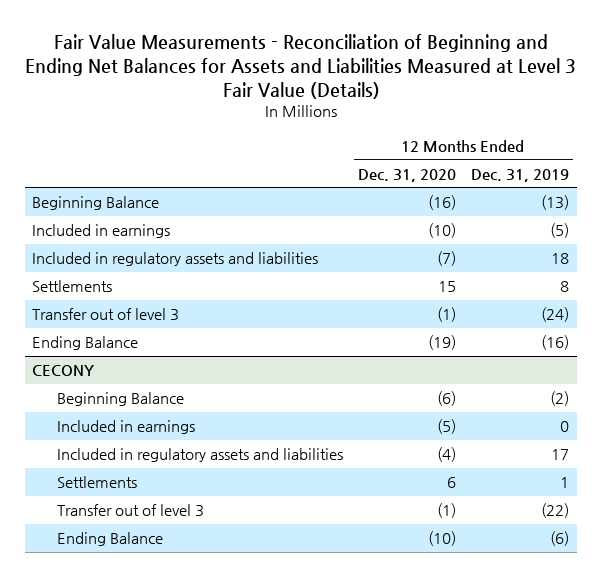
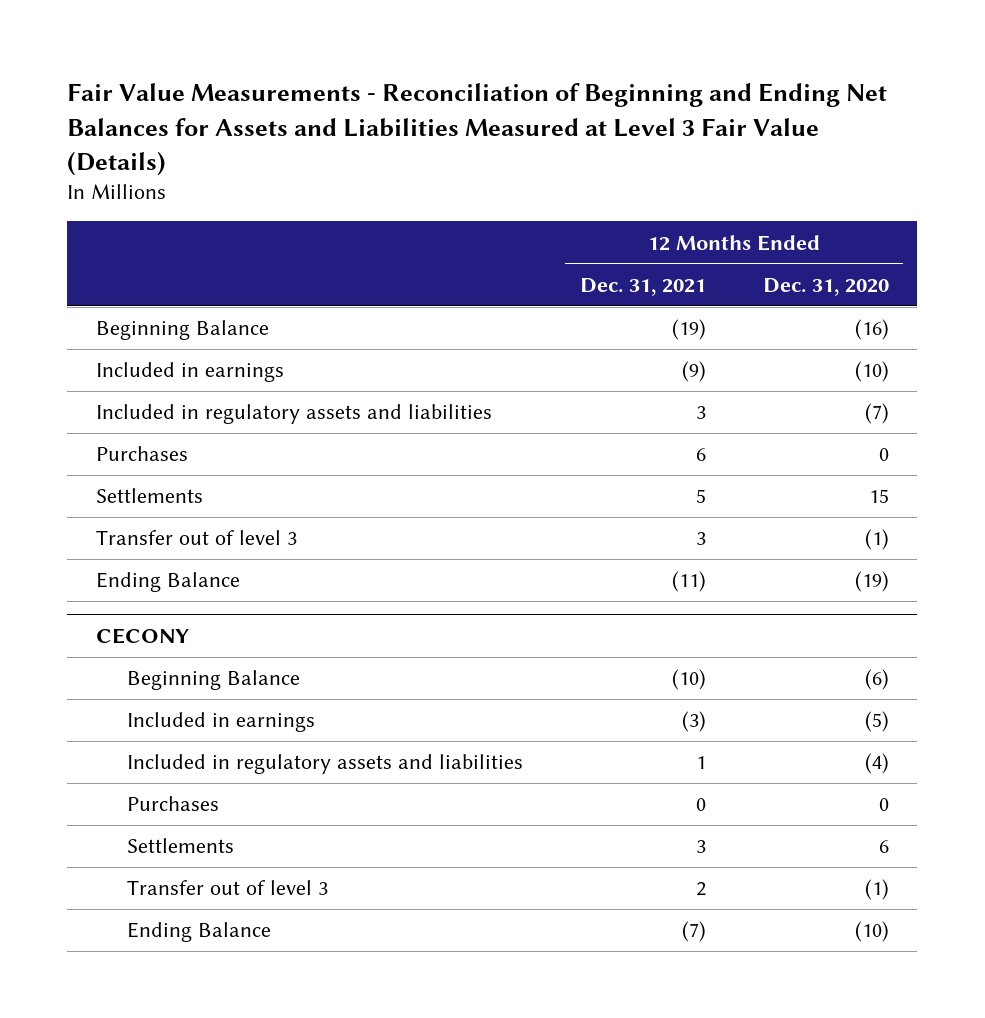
[471,168,570,182] Dec. 31, 2019 -> none
none -> [579,277,706,296] Dec. 31, 2021
none -> [95,446,188,462] Purchases
none -> [126,796,219,812] Purchases

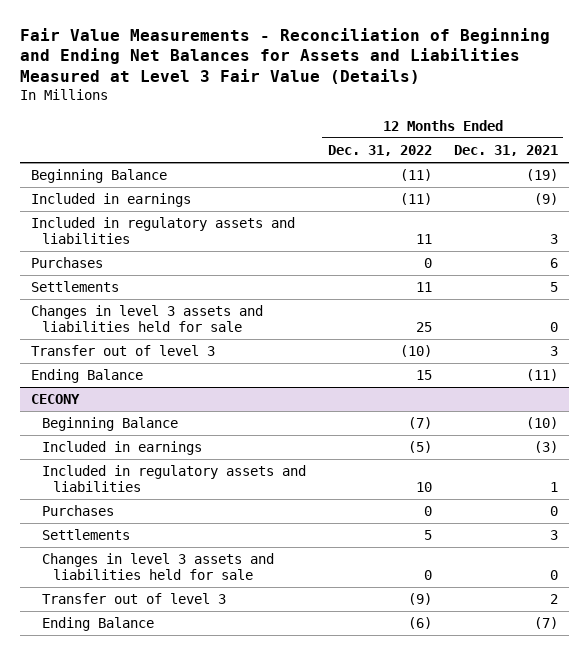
[762,277,889,296] Dec. 31, 2020 -> none
none -> [327,145,432,157] Dec. 31, 2022
none -> [30,305,263,332] Changes in level 3 assets and liabilities held for sale
none -> [41,553,274,580] Changes in level 3 assets and liabilities held for sale

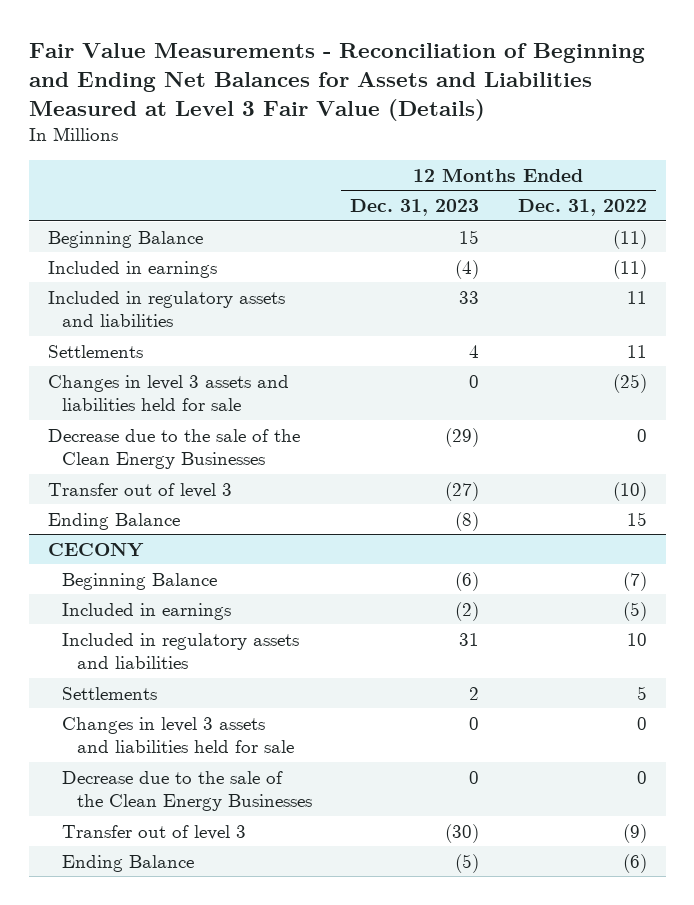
[453,145,558,157] Dec. 31, 2021 -> none
none -> [350,198,480,216] Dec. 31, 2023
[30,257,103,269] Purchases -> none
[415,321,432,332] 25 -> [612,373,647,393] (25)
none -> [47,428,300,470] Decrease due to the sale of the Clean Energy Businesses
[41,505,114,517] Purchases -> none
none -> [62,770,313,812] Decrease due to the sale of the Clean Energy Businesses

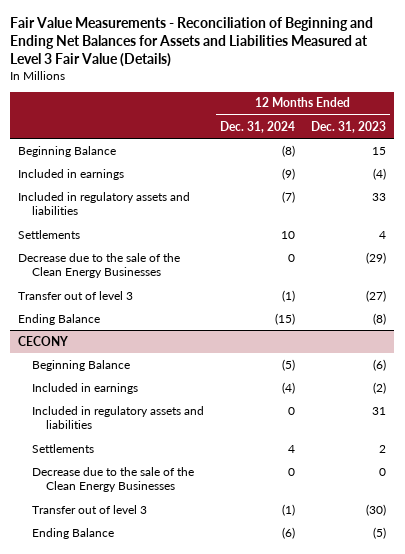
[517,198,647,216] Dec. 31, 2022 -> none
none -> [220,120,296,133] Dec. 31, 2024
[47,374,289,412] Changes in level 3 assets and liabilities held for sale -> none
[62,716,295,754] Changes in level 3 assets and liabilities held for sale -> none

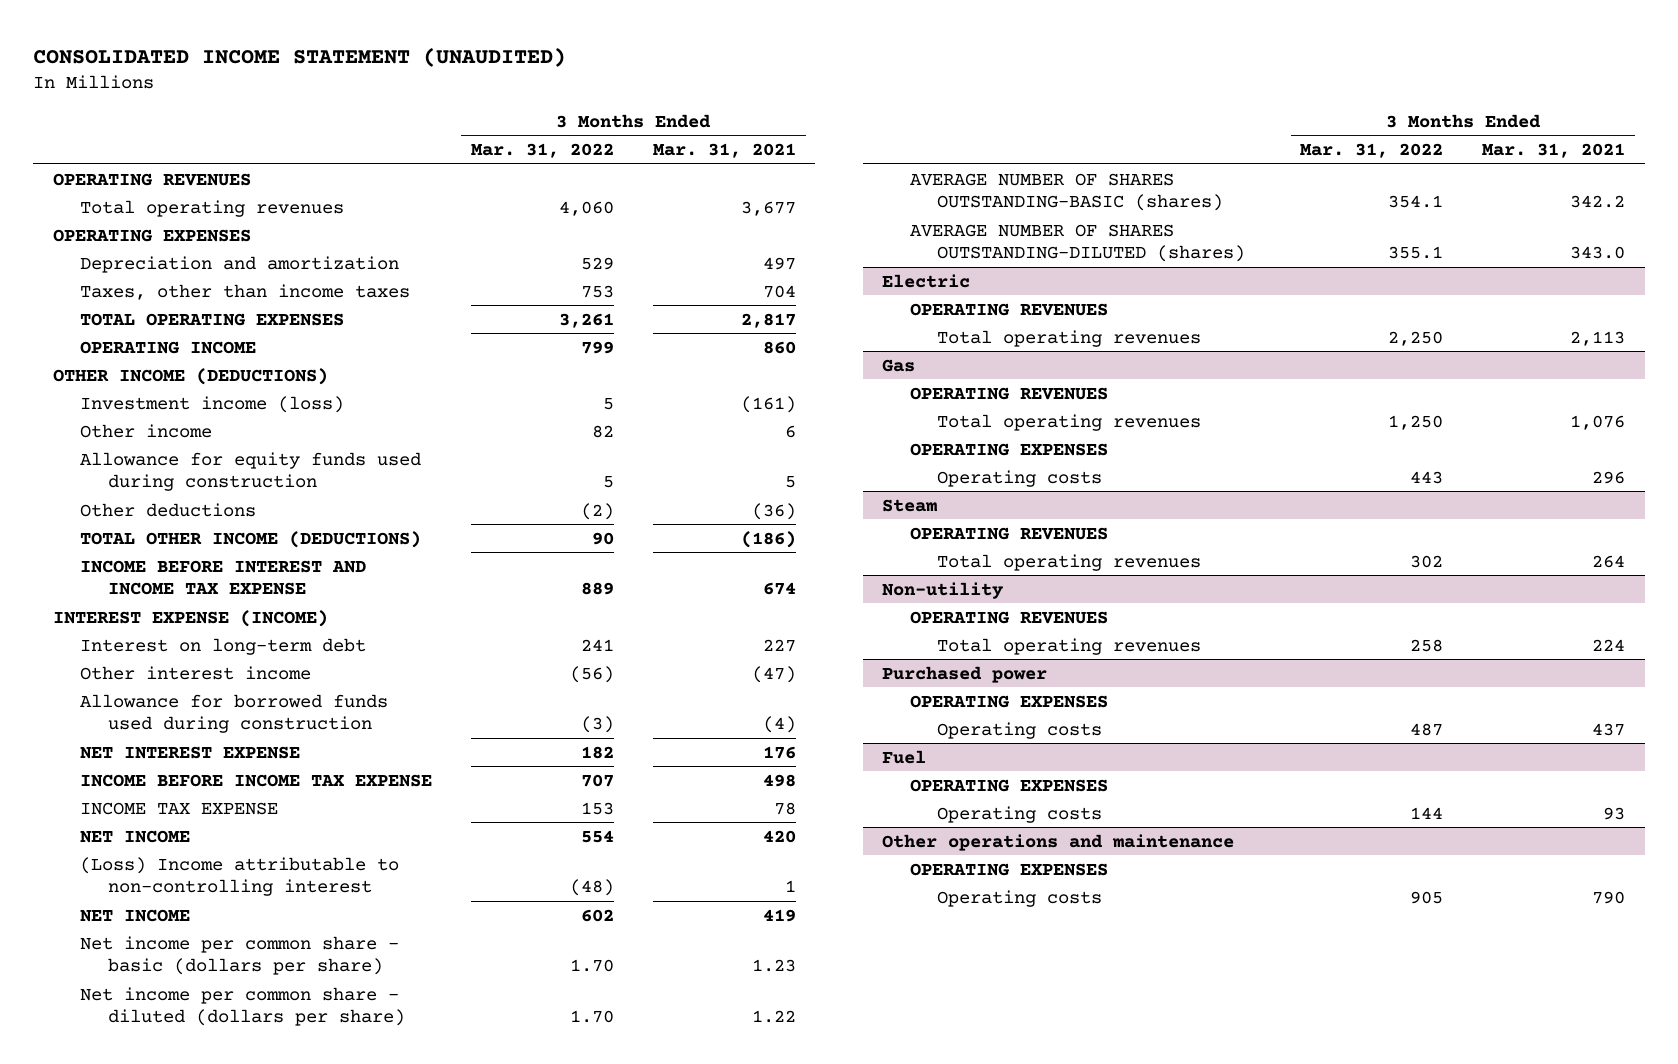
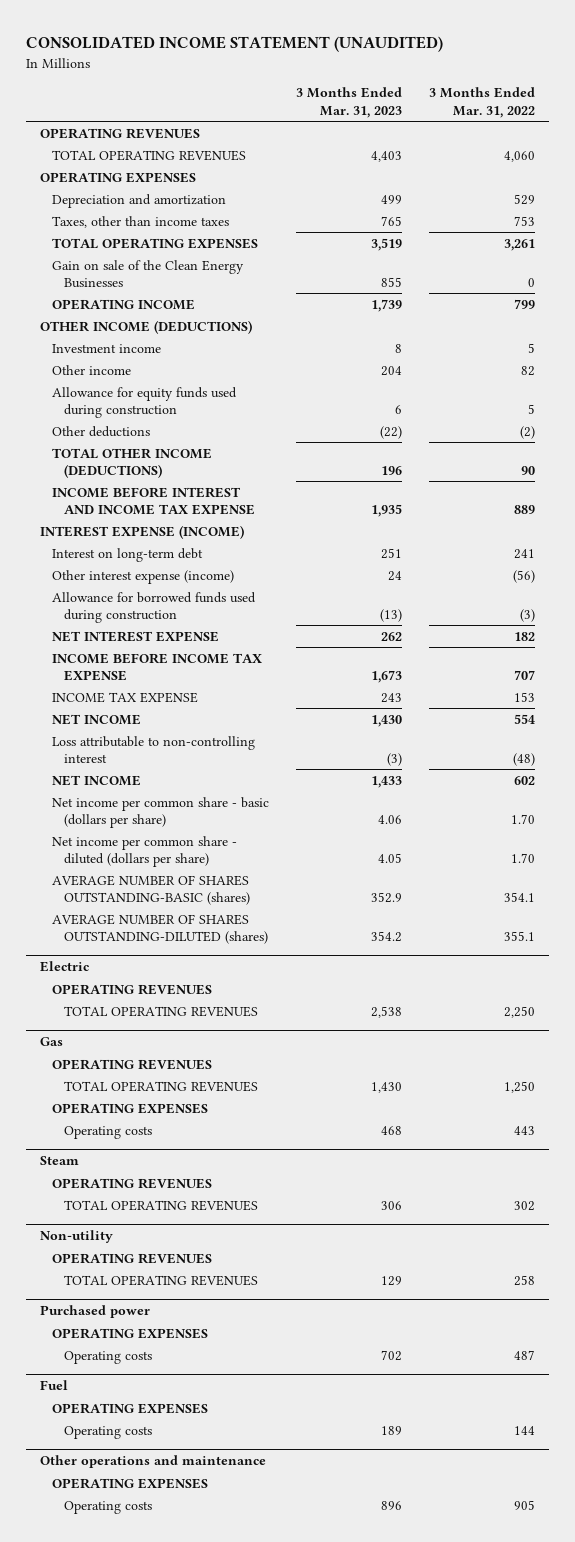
[652,143,796,159] Mar. 31, 2021 -> none
none -> [296,87,403,118] 3 Months Ended Mar. 31, 2023
[80,199,345,217] Total operating revenues -> [52,149,247,161] TOTAL OPERATING REVENUES
none -> [52,259,245,288] Gain on sale of the Clean Energy Businesses
[80,395,345,413] Investment income (loss) -> [52,343,162,353] Investment income
[80,665,312,680] Other interest income -> [52,569,235,584] Other interest expense (income)
[80,856,400,897] (Loss) Income attributable to non-controlling interest -> [52,735,256,763] Loss attributable to non-controlling interest
[937,329,1202,347] Total operating revenues -> [64,1005,259,1017] TOTAL OPERATING REVENUES
[937,413,1202,431] Total operating revenues -> [64,1080,259,1092] TOTAL OPERATING REVENUES
[937,553,1202,571] Total operating revenues -> [64,1199,259,1211] TOTAL OPERATING REVENUES
[937,637,1202,655] Total operating revenues -> [64,1274,259,1286] TOTAL OPERATING REVENUES

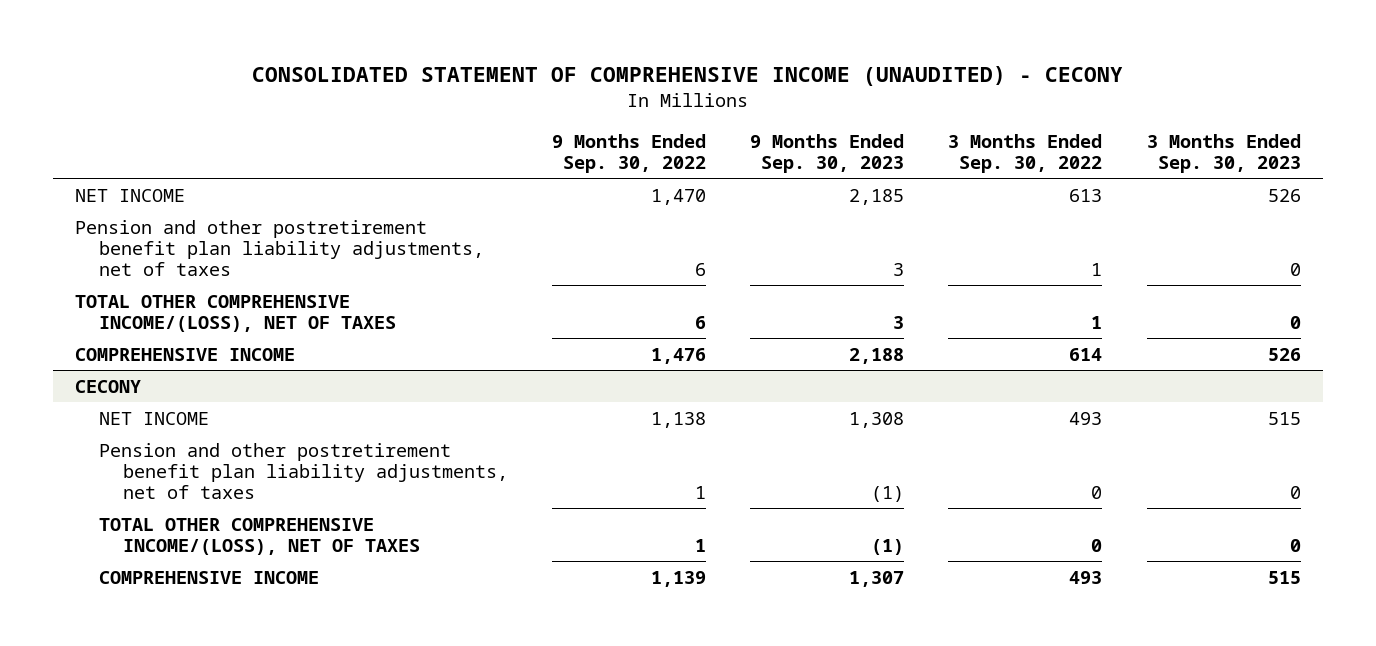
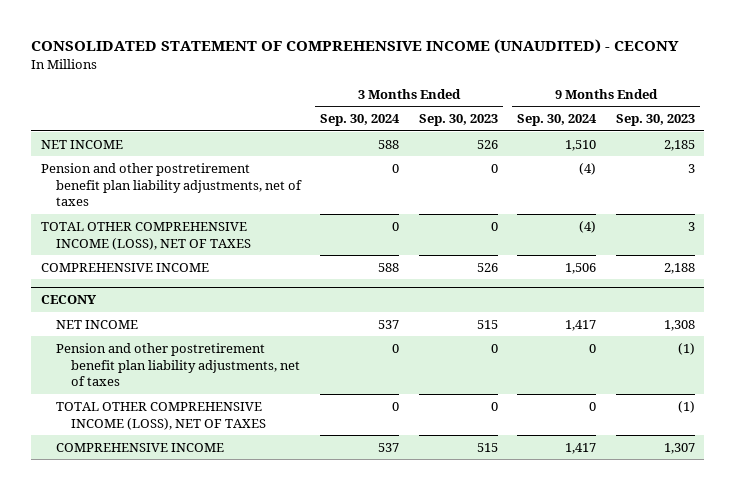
[552,133,707,173] 9 Months Ended Sep. 30, 2022 -> none
[948,133,1103,173] 3 Months Ended Sep. 30, 2022 -> none
none -> [320,114,401,127] Sep. 30, 2024
none -> [517,114,598,127] Sep. 30, 2024
[75,294,397,332] TOTAL OTHER COMPREHENSIVE INCOME/(LOSS), NET OF TAXES -> [40,221,251,250] TOTAL OTHER COMPREHENSIVE INCOME (LOSS), NET OF TAXES
[99,517,420,555] TOTAL OTHER COMPREHENSIVE INCOME/(LOSS), NET OF TAXES -> [55,401,266,430] TOTAL OTHER COMPREHENSIVE INCOME (LOSS), NET OF TAXES

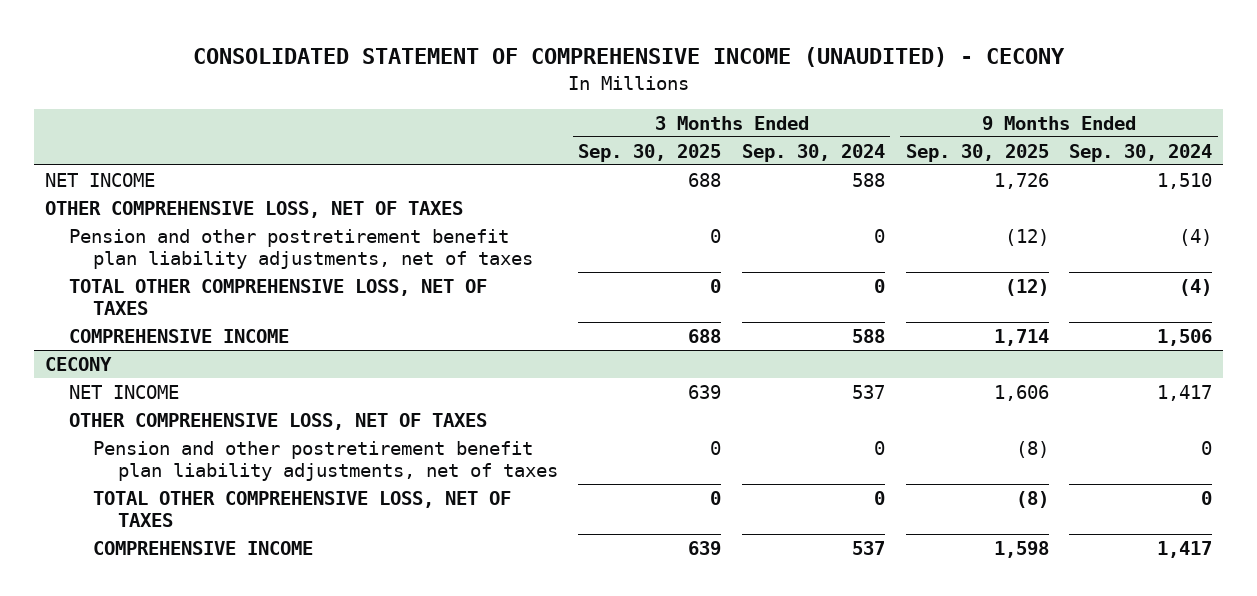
[418,114,498,127] Sep. 30, 2023 -> none
[615,114,695,127] Sep. 30, 2023 -> none
none -> [578,143,722,162] Sep. 30, 2025
none -> [905,143,1049,162] Sep. 30, 2025
none -> [44,200,463,218] OTHER COMPREHENSIVE LOSS, NET OF TAXES
[40,221,251,250] TOTAL OTHER COMPREHENSIVE INCOME (LOSS), NET OF TAXES -> [68,278,487,315] TOTAL OTHER COMPREHENSIVE LOSS, NET OF TAXES
none -> [68,412,487,430] OTHER COMPREHENSIVE LOSS, NET OF TAXES
[55,401,266,430] TOTAL OTHER COMPREHENSIVE INCOME (LOSS), NET OF TAXES -> [93,490,512,527] TOTAL OTHER COMPREHENSIVE LOSS, NET OF TAXES

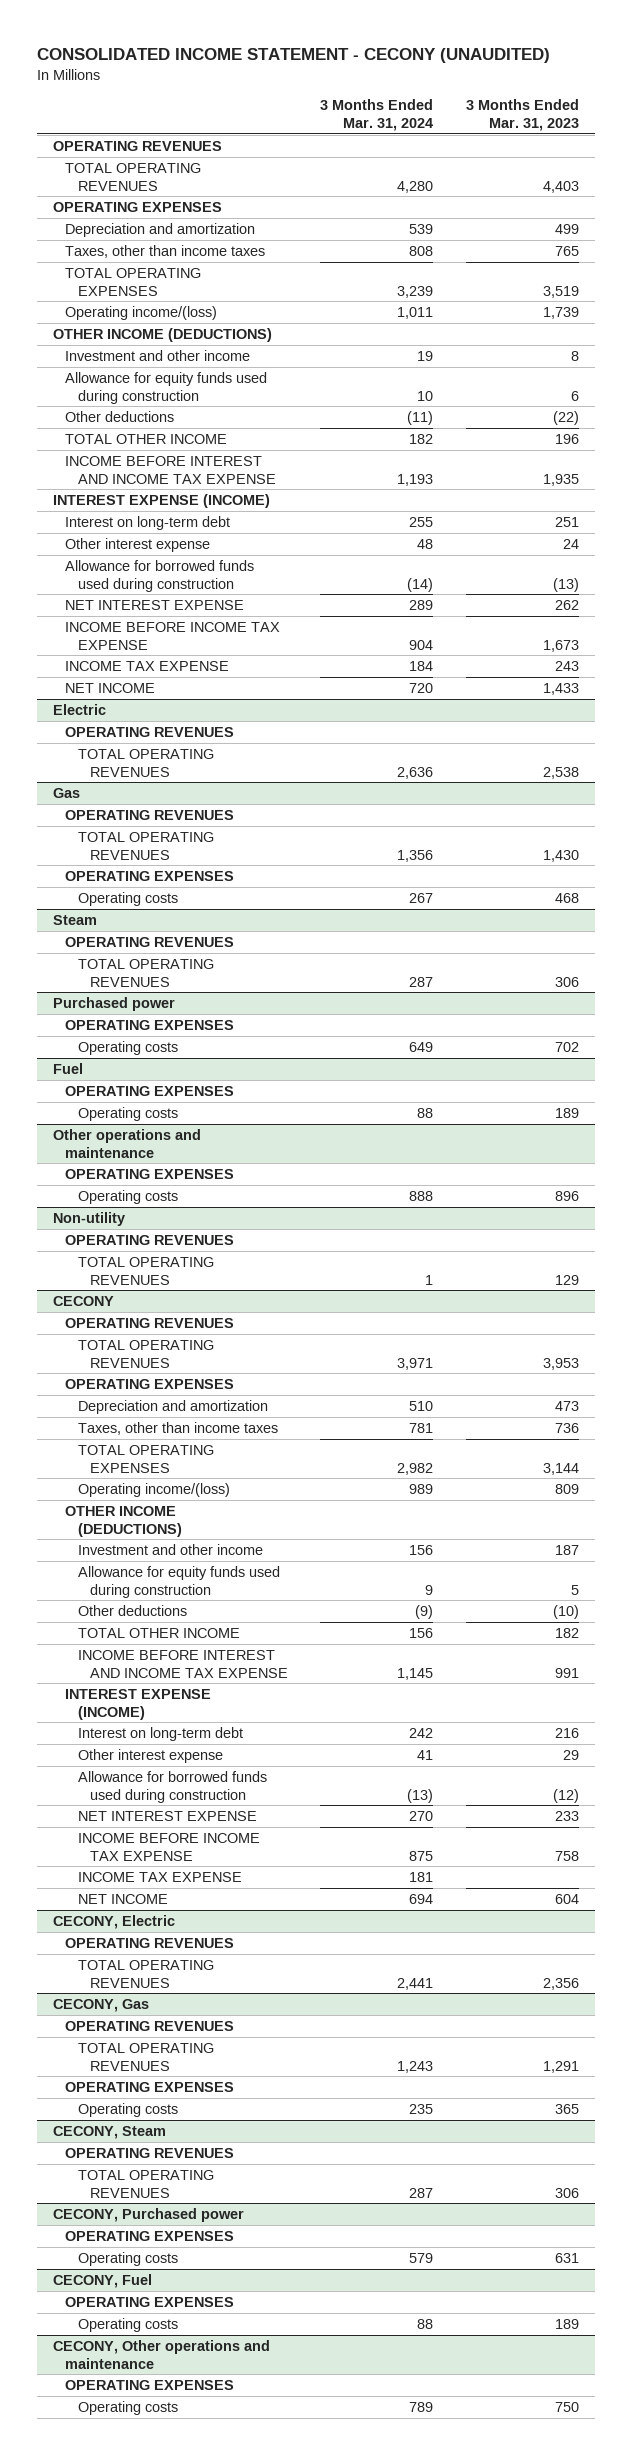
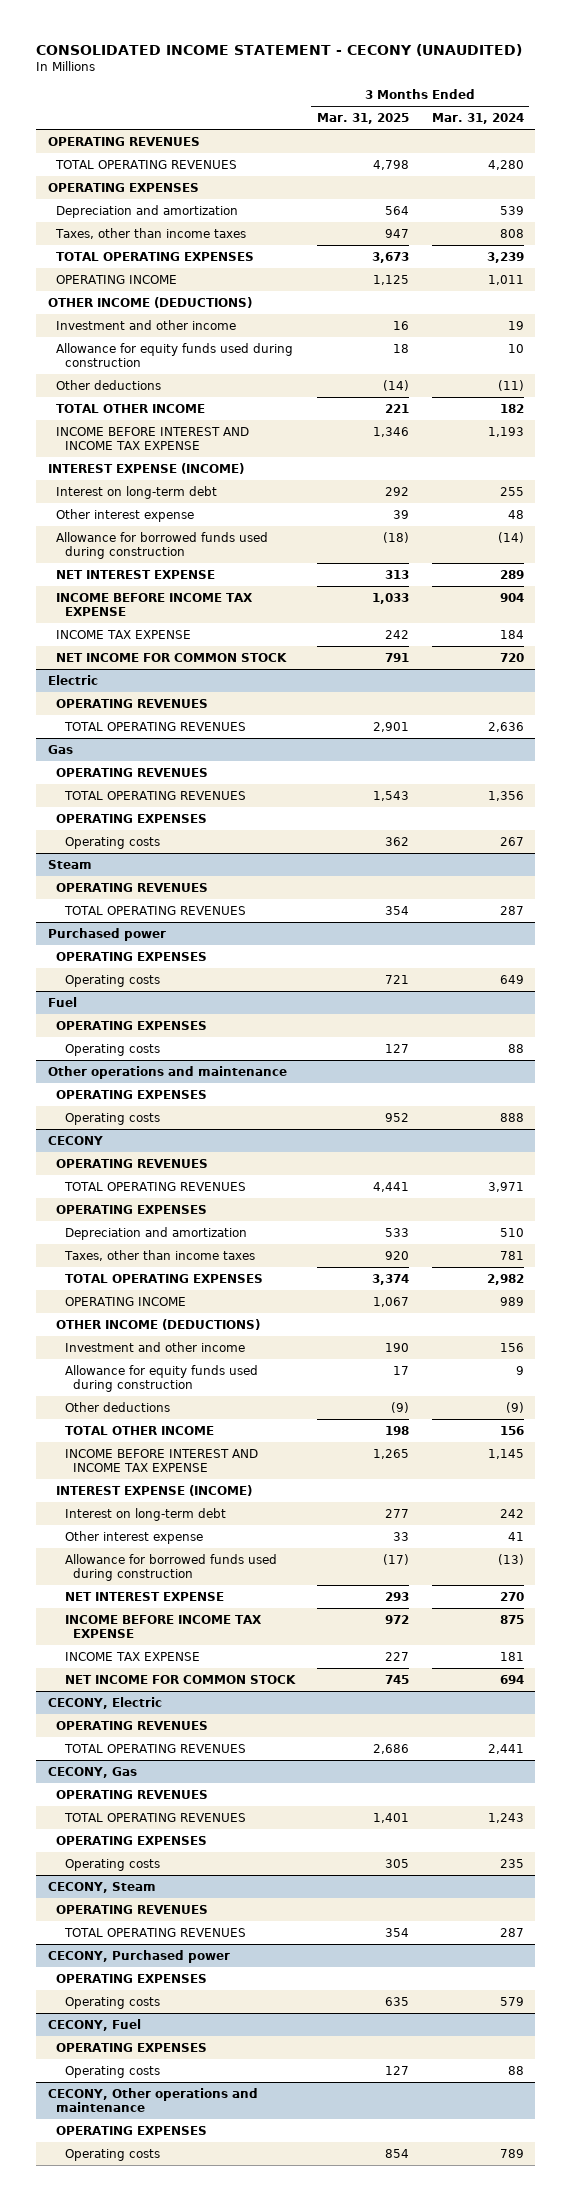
[465,99,579,131] 3 Months Ended Mar. 31, 2023 -> none
none -> [317,113,410,125] Mar. 31, 2025
[65,305,218,320] Operating income/(loss) -> [56,274,178,284] OPERATING INCOME
[65,682,156,693] NET INCOME -> [56,652,288,662] NET INCOME FOR COMMON STOCK
[53,1211,126,1226] Non-utility -> none
[65,1234,235,1245] OPERATING REVENUES -> none
[77,1256,214,1285] TOTAL OPERATING REVENUES -> none
[77,1482,230,1497] Operating income/(loss) -> [64,1296,186,1306] OPERATING INCOME
[77,1893,168,1904] NET INCOME -> [64,1674,296,1684] NET INCOME FOR COMMON STOCK

